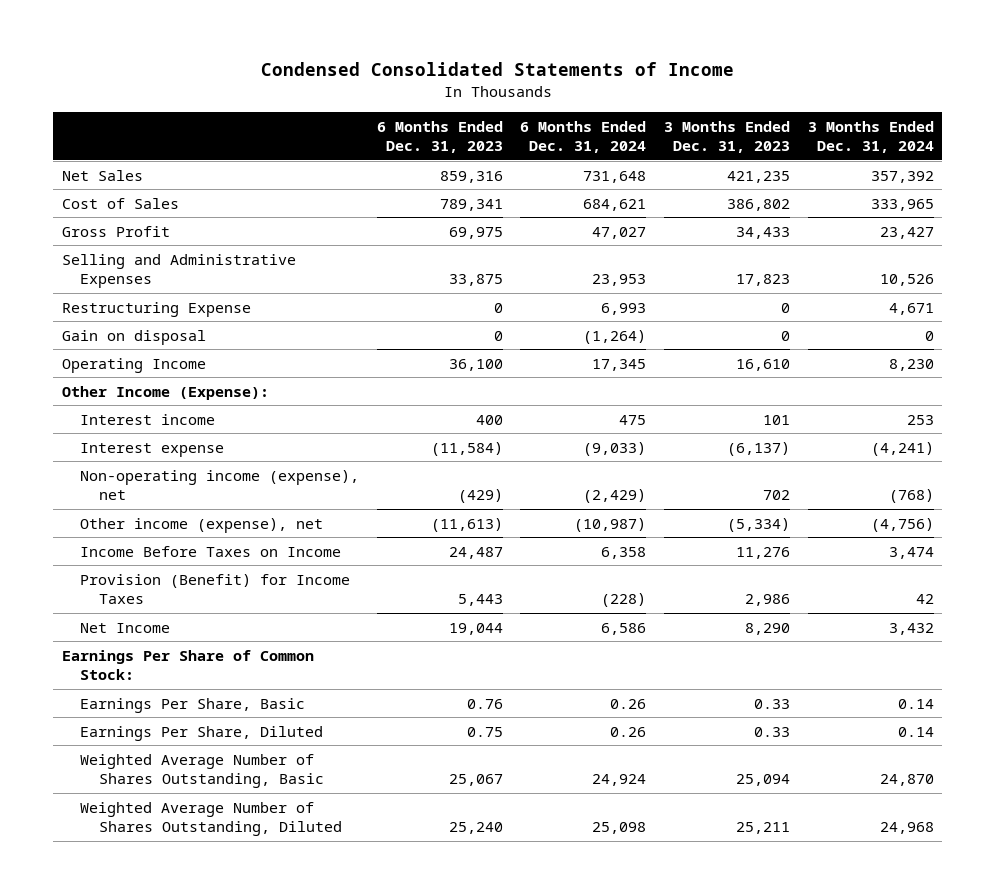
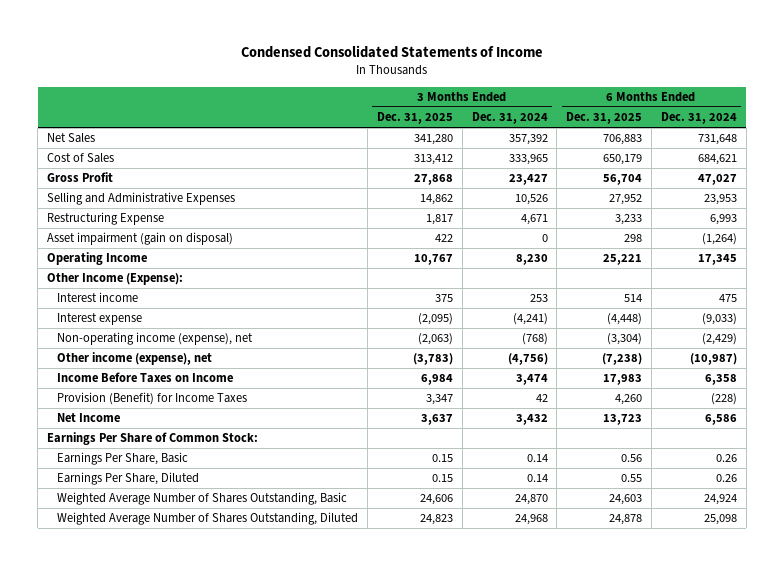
[376,120,503,154] 6 Months Ended Dec. 31, 2023 -> none
[663,120,790,154] 3 Months Ended Dec. 31, 2023 -> none
none -> [377,112,454,125] Dec. 31, 2025
none -> [566,112,643,125] Dec. 31, 2025
[61,329,206,345] Gain on disposal -> [46,232,233,246] Asset impairment (gain on disposal)

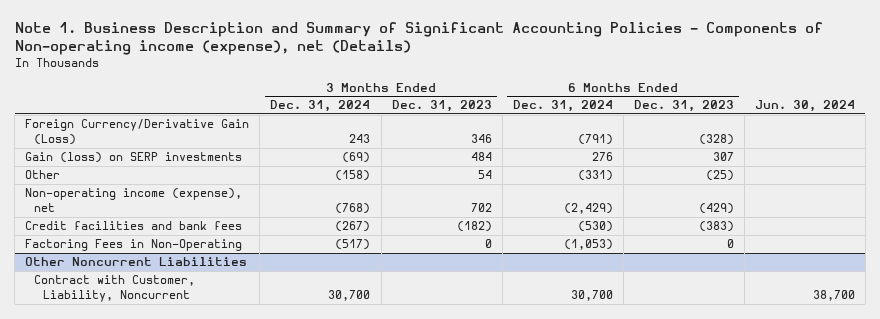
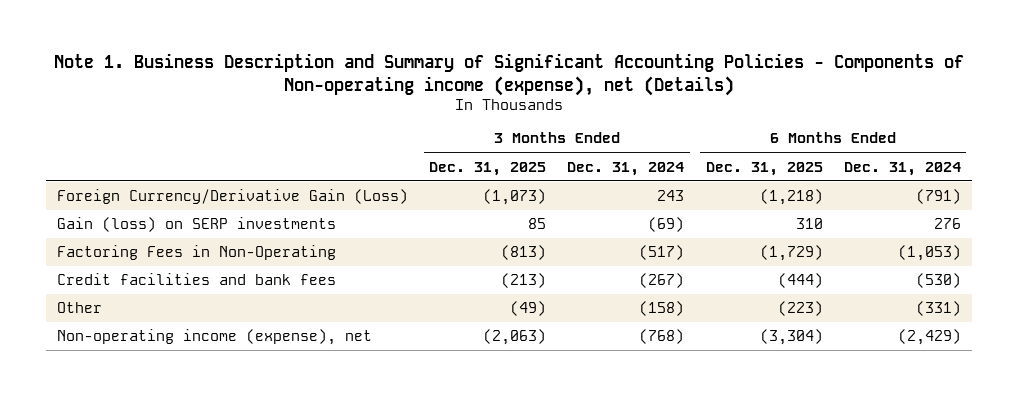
[391,100,492,113] Dec. 31, 2023 -> none
[633,100,734,113] Dec. 31, 2023 -> none
[754,100,855,113] Jun. 30, 2024 -> none
none -> [428,161,546,176] Dec. 31, 2025
none -> [705,161,823,176] Dec. 31, 2025
[25,239,243,252] Factoring Fees in Non-Operating -> [56,245,336,261] Factoring Fees in Non-Operating
[25,221,243,231] Credit facilities and bank fees -> [56,273,336,286] Credit facilities and bank fees
[25,257,248,267] Other Noncurrent Liabilities -> none
[34,275,196,303] Contract with Customer, Liability, Noncurrent -> none

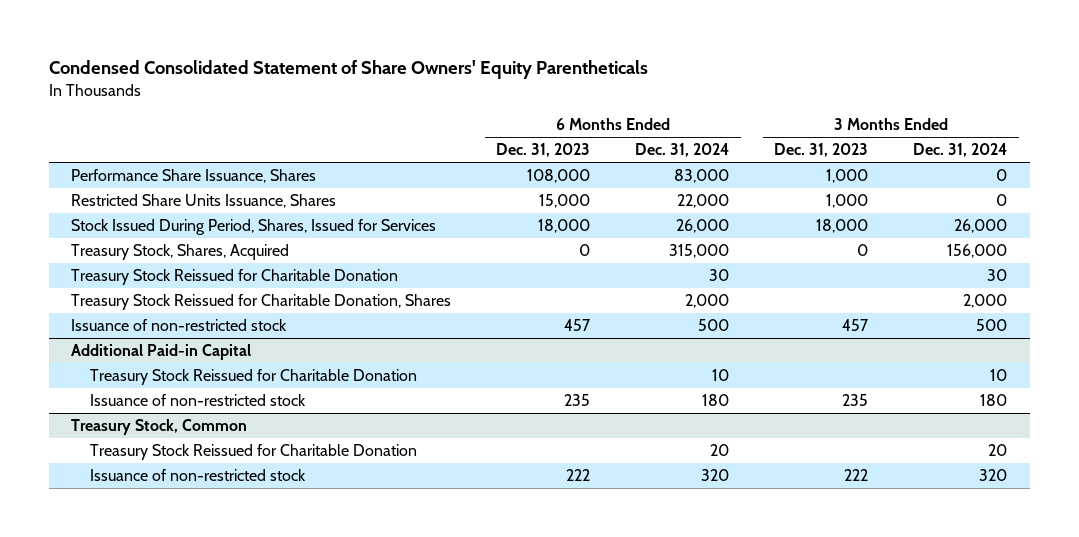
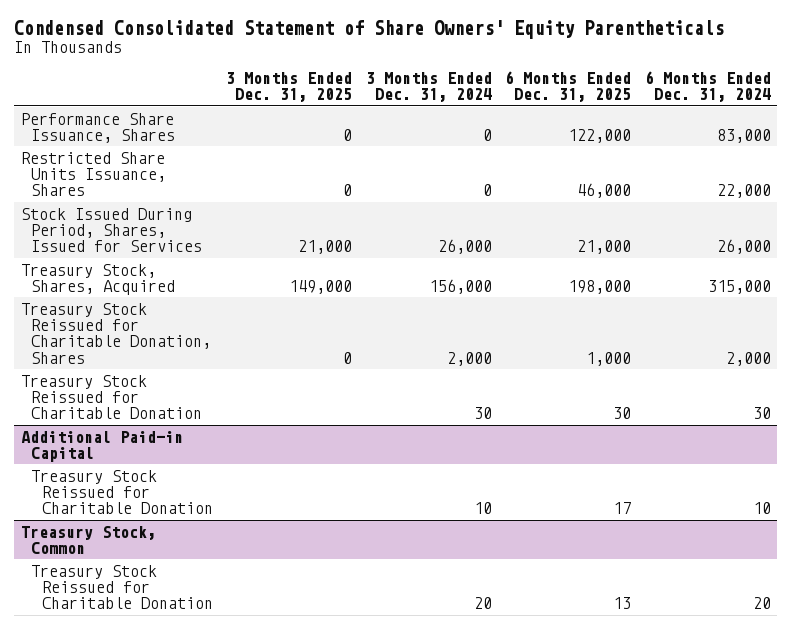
[496,143,591,158] Dec. 31, 2023 -> none
[774,143,869,158] Dec. 31, 2023 -> none
none -> [226,71,353,103] 3 Months Ended Dec. 31, 2025
none -> [505,70,632,103] 6 Months Ended Dec. 31, 2025
[71,319,288,332] Issuance of non-restricted stock -> none
[71,269,399,286] Treasury Stock Reissued for Charitable Donation -> [21,374,203,420] Treasury Stock Reissued for Charitable Donation
[89,394,306,407] Issuance of non-restricted stock -> none
[89,469,306,482] Issuance of non-restricted stock -> none

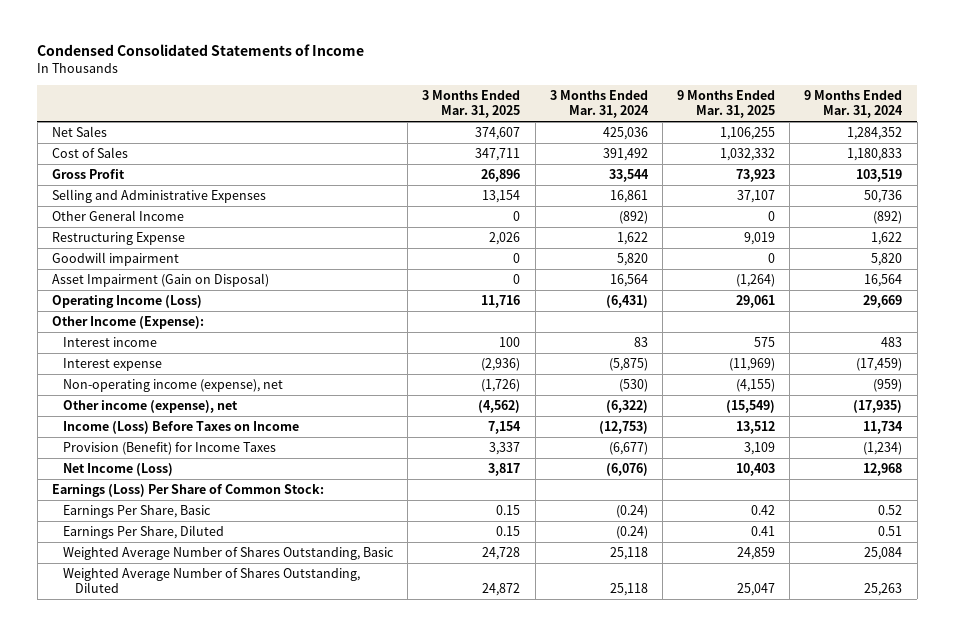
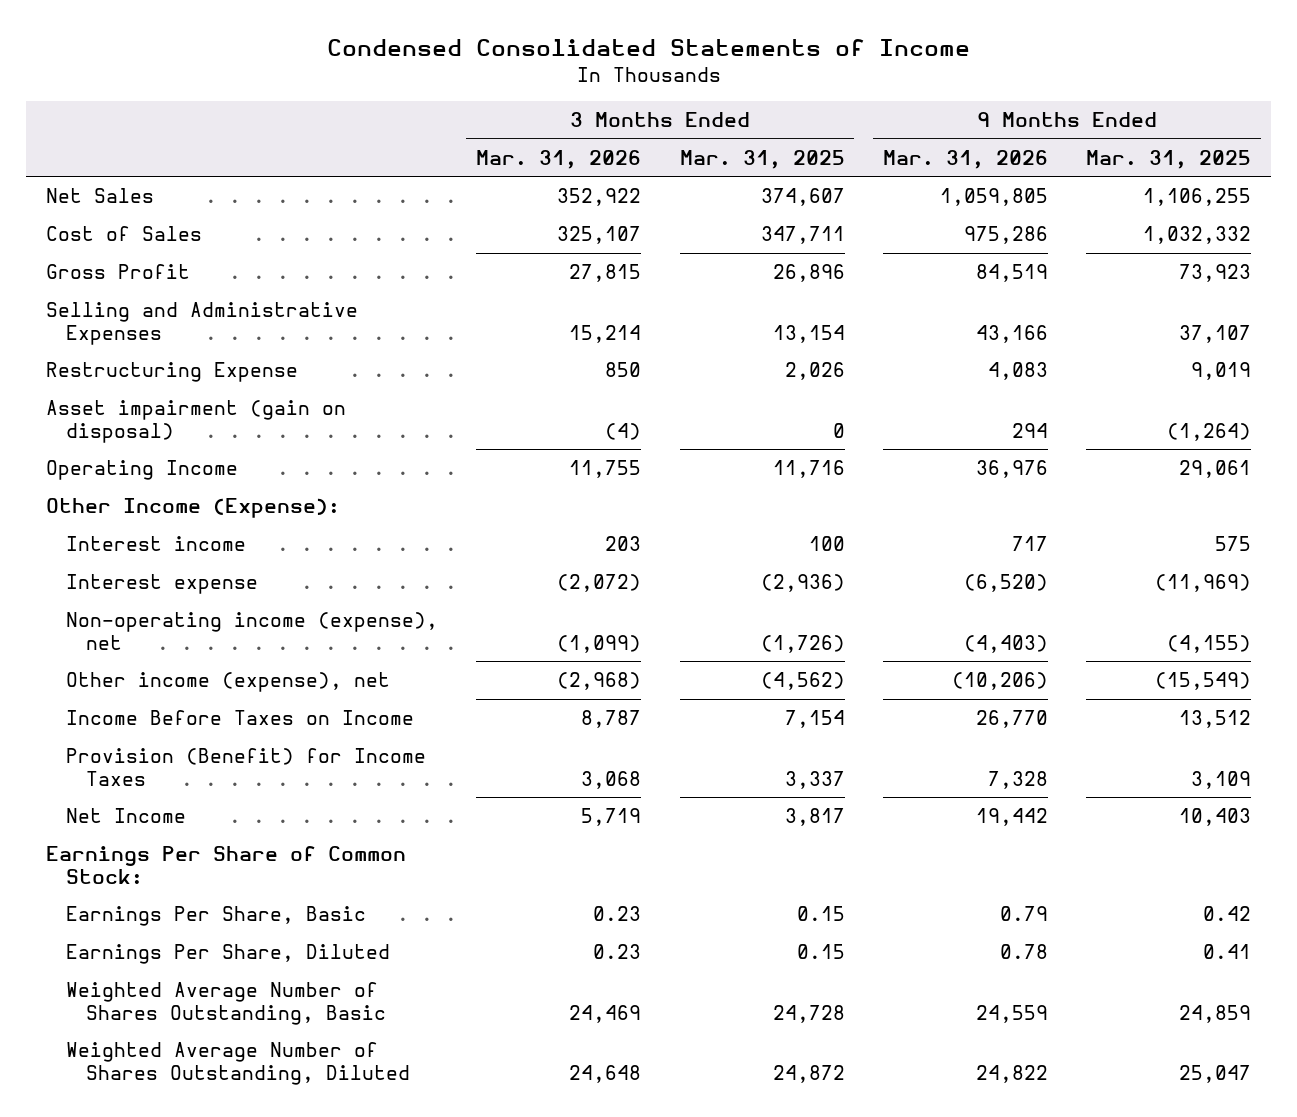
[549,90,649,119] 3 Months Ended Mar. 31, 2024 -> none
[804,90,904,119] 9 Months Ended Mar. 31, 2024 -> none
none -> [476,149,642,169] Mar. 31, 2026
none -> [882,149,1048,169] Mar. 31, 2026
[51,210,184,222] Other General Income -> none
[51,252,179,267] Goodwill impairment -> none
[51,273,269,288] Asset Impairment (Gain on Disposal) -> [45,400,346,443] Asset impairment (gain on disposal)
[51,295,202,309] Operating Income (Loss) -> [45,460,238,481] Operating Income
[63,421,300,435] Income (Loss) Before Taxes on Income -> [65,710,414,726] Income Before Taxes on Income
[63,463,174,477] Net Income (Loss) -> [65,808,186,824] Net Income
[51,484,324,498] Earnings (Loss) Per Share of Common Stock: -> [45,846,406,884] Earnings Per Share of Common Stock:

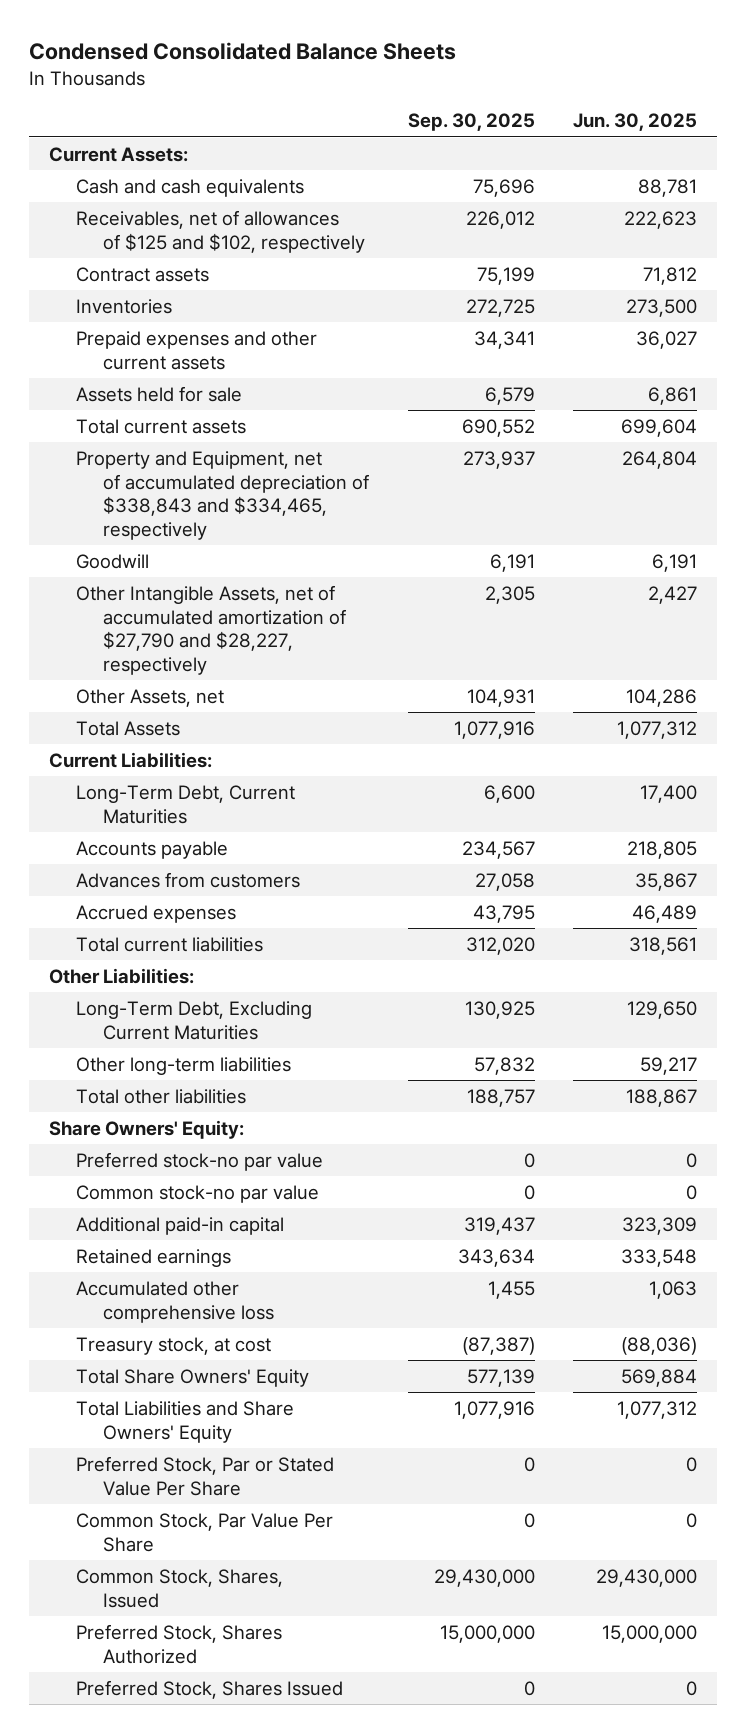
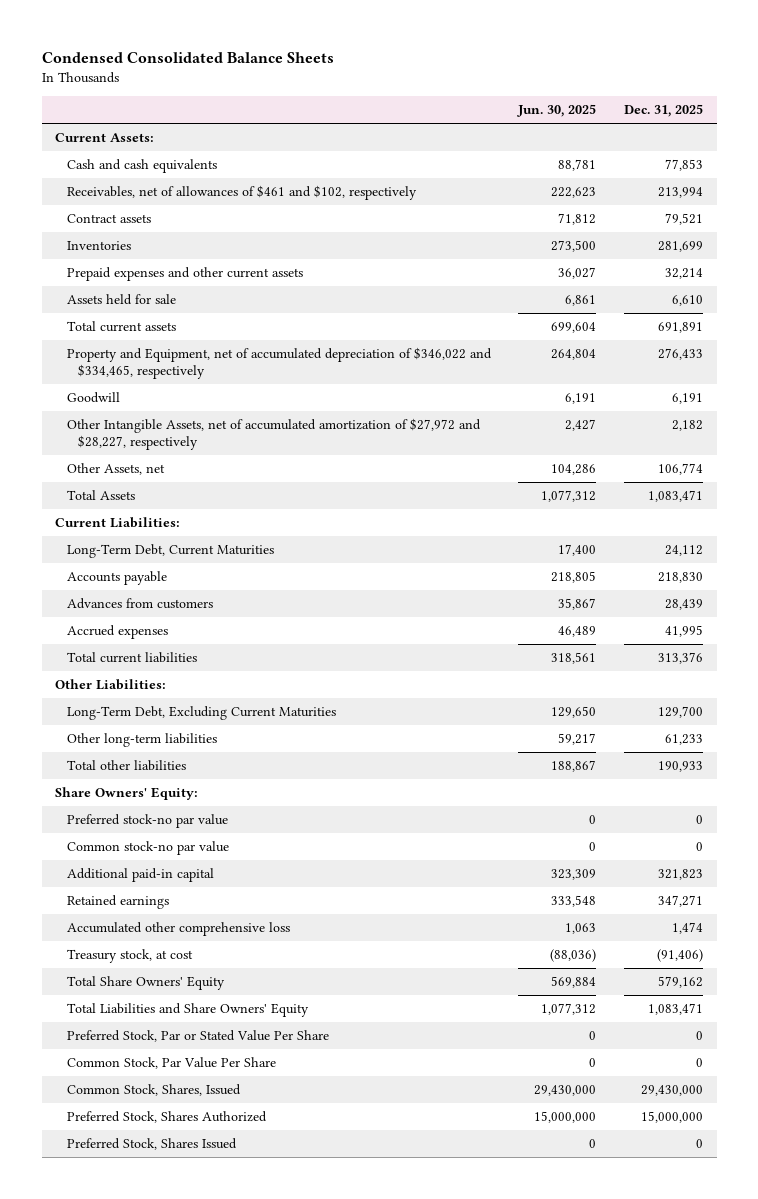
[407,113,535,132] Sep. 30, 2025 -> none
none -> [623,104,703,118] Dec. 31, 2025
[75,210,365,253] Receivables, net of allowances of $125 and $102, respectively -> [66,185,417,201] Receivables, net of allowances of $461 and $102, respectively
[75,451,369,540] Property and Equipment, net of accumulated depreciation of $338,843 and $334,465, respectively -> [66,347,492,380] Property and Equipment, net of accumulated depreciation of $346,022 and $334,465, respectively
[75,585,346,675] Other Intangible Assets, net of accumulated amortization of $27,790 and $28,227, respectively -> [66,418,481,451] Other Intangible Assets, net of accumulated amortization of $27,972 and $28,227, respectively

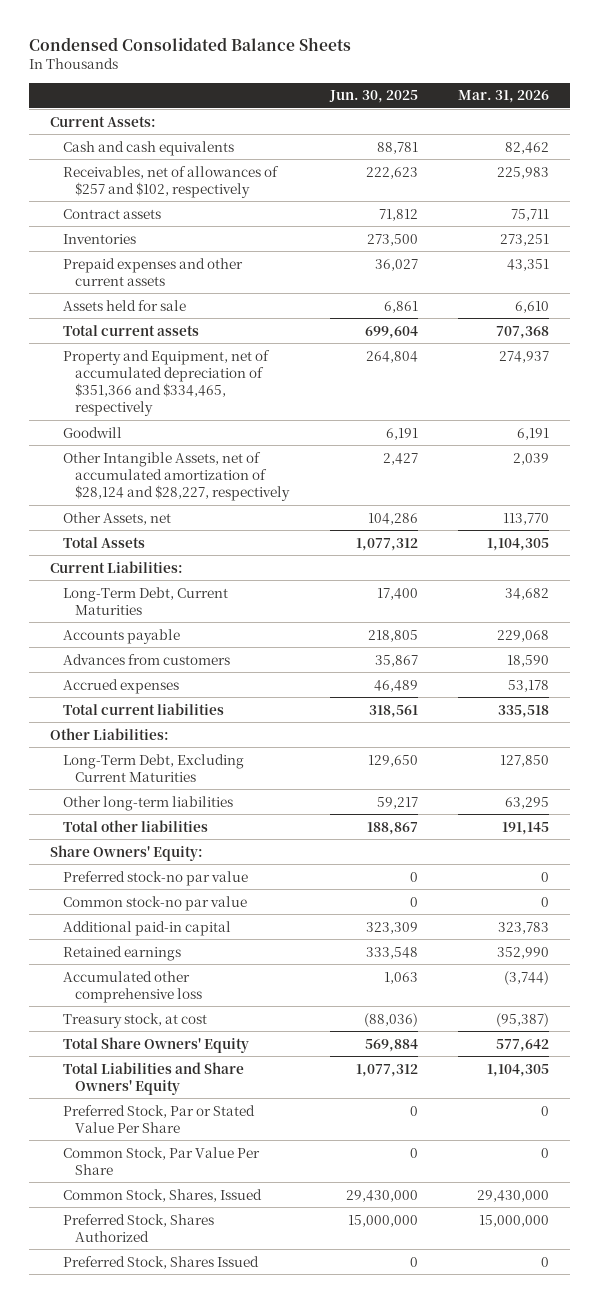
[623,104,703,118] Dec. 31, 2025 -> none
none -> [458,90,550,104] Mar. 31, 2026
[66,185,417,201] Receivables, net of allowances of $461 and $102, respectively -> [62,165,279,198] Receivables, net of allowances of $257 and $102, respectively
[66,347,492,380] Property and Equipment, net of accumulated depreciation of $346,022 and $334,465, respectively -> [62,349,270,416] Property and Equipment, net of accumulated depreciation of $351,366 and $334,465, respectively
[66,418,481,451] Other Intangible Assets, net of accumulated amortization of $27,972 and $28,227, respectively -> [62,451,291,501] Other Intangible Assets, net of accumulated amortization of $28,124 and $28,227, respectively

